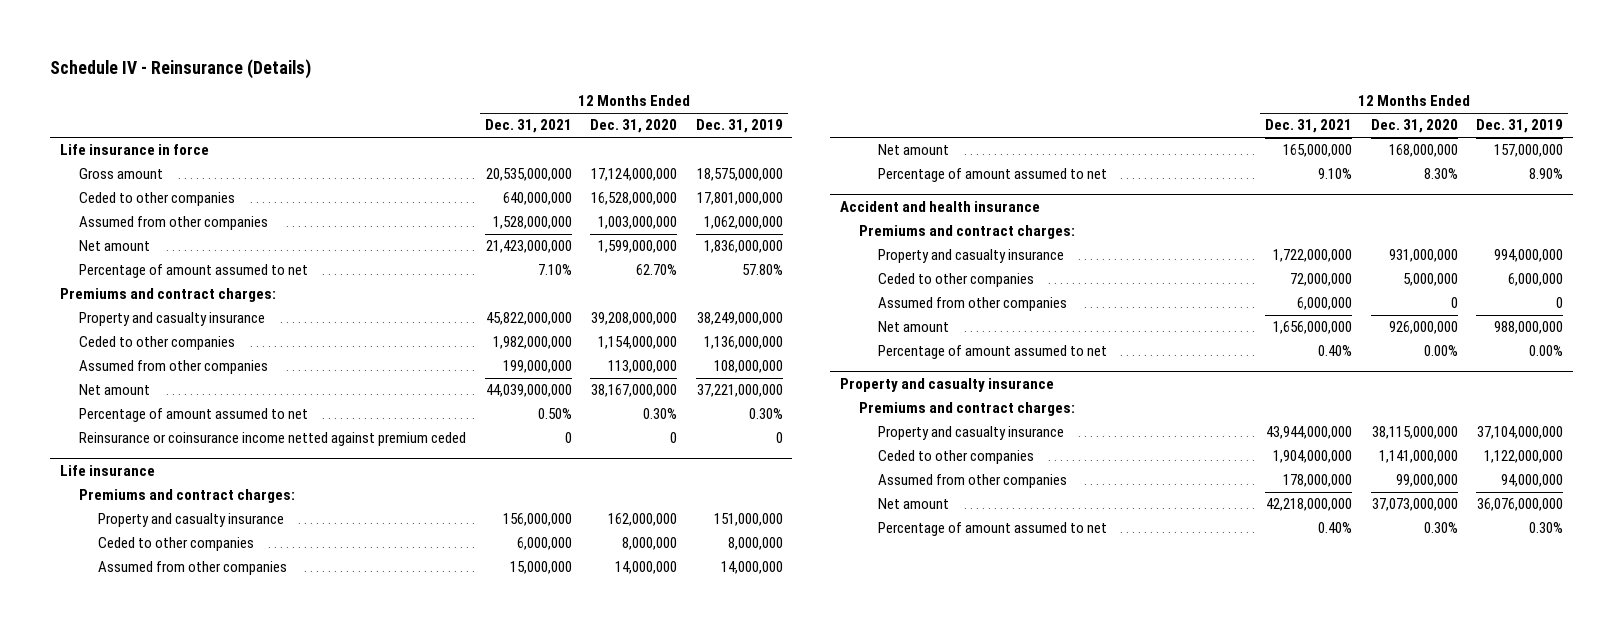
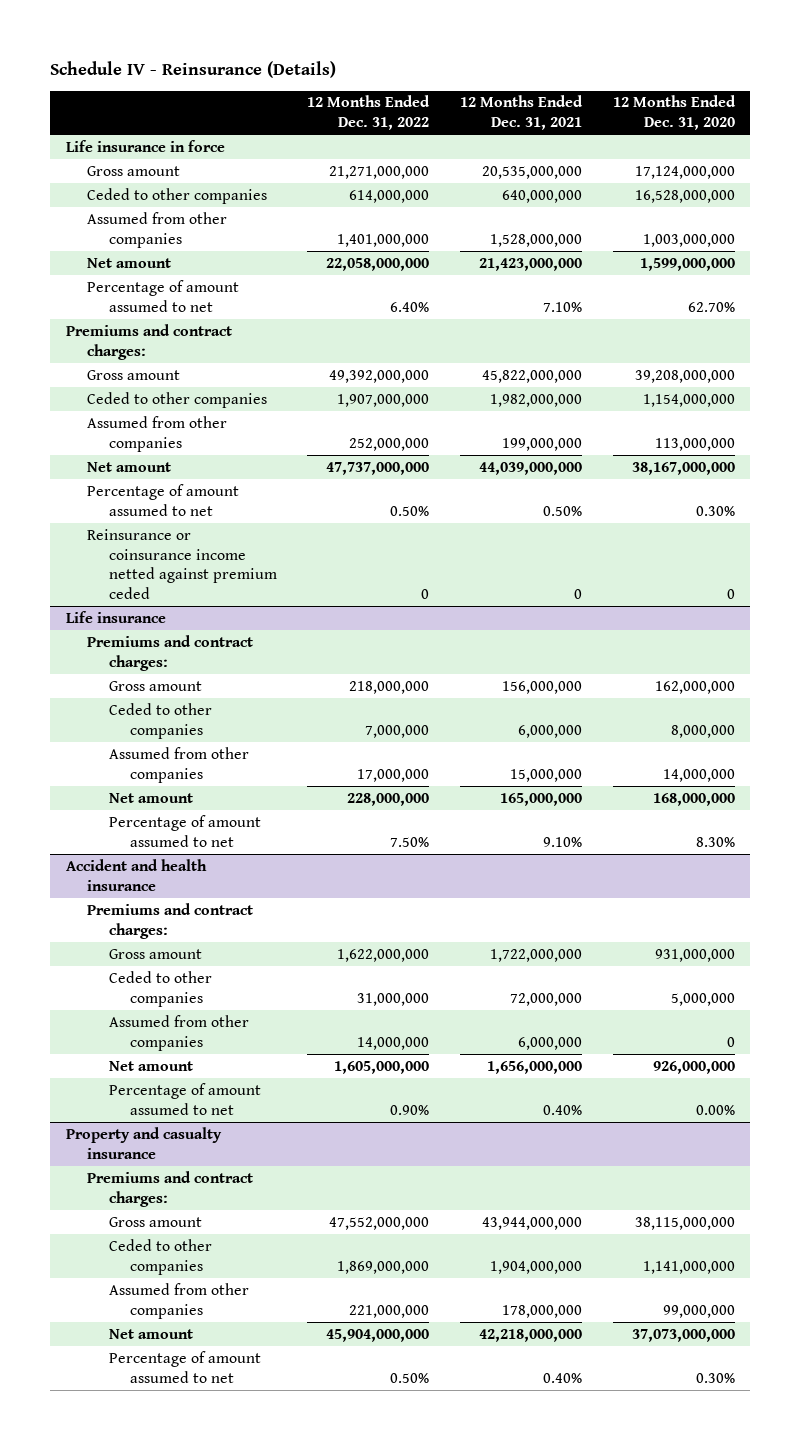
[696,119,784,134] Dec. 31, 2019 -> none
none -> [307,95,431,131] 12 Months Ended Dec. 31, 2022
[78,312,265,327] Property and casualty insurance -> [87,369,181,380] Gross amount
[97,513,284,528] Property and casualty insurance -> [108,680,202,691] Gross amount
[878,249,1065,264] Property and casualty insurance -> [108,948,202,959] Gross amount
[878,426,1065,441] Property and casualty insurance -> [108,1216,202,1227] Gross amount

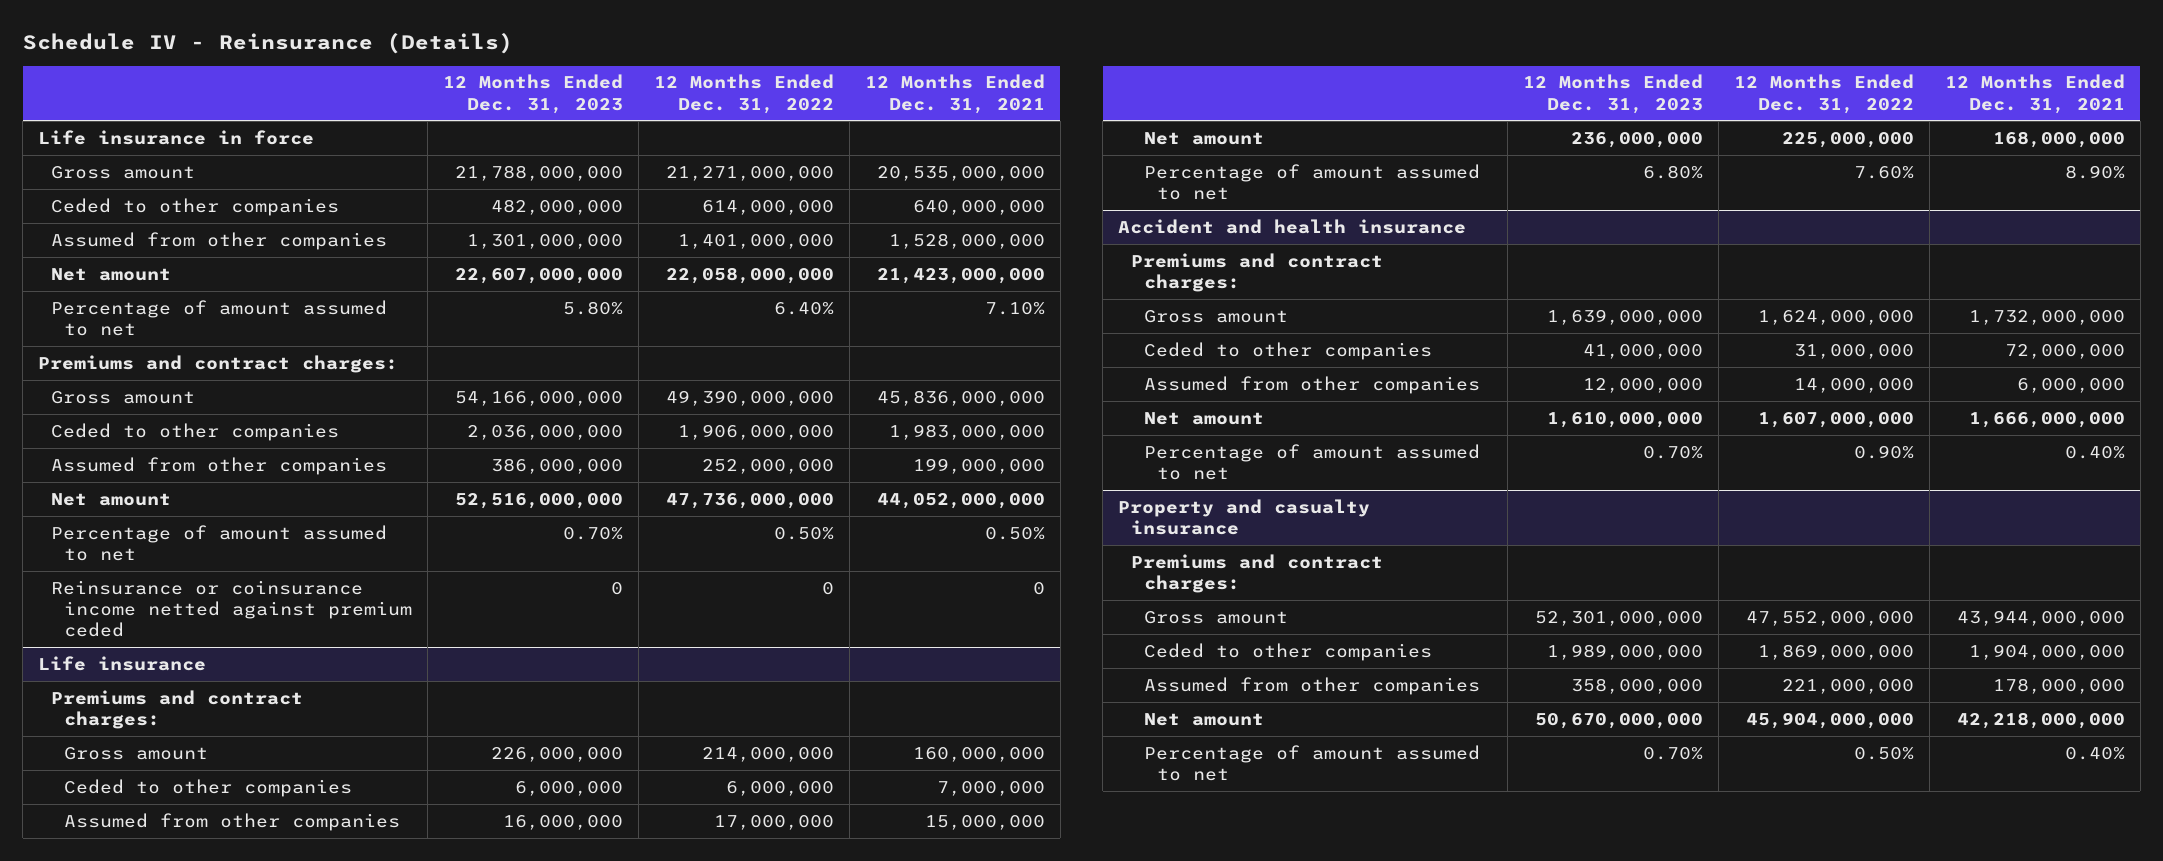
[612,95,736,131] 12 Months Ended Dec. 31, 2020 -> none
none -> [442,74,623,114] 12 Months Ended Dec. 31, 2023
[329,369,430,383] 49,392,000,000 -> [665,389,834,406] 49,390,000,000
[481,369,582,383] 45,822,000,000 -> [876,389,1045,406] 45,836,000,000
[337,393,430,407] 1,907,000,000 -> [677,423,834,440] 1,906,000,000
[489,393,582,407] 1,982,000,000 -> [888,423,1045,440] 1,983,000,000
[326,461,430,475] 47,737,000,000 -> [665,492,834,509] 47,736,000,000
[478,461,582,475] 44,039,000,000 -> [876,492,1045,509] 44,052,000,000
[349,680,430,694] 218,000,000 -> [701,746,834,762] 214,000,000
[501,680,582,694] 156,000,000 -> [912,746,1045,762] 160,000,000
[365,724,430,738] 7,000,000 -> [725,780,834,796] 6,000,000
[517,724,582,738] 6,000,000 -> [936,780,1045,796] 7,000,000
[347,792,430,806] 228,000,000 -> [1781,131,1914,148] 225,000,000
[499,792,582,806] 165,000,000 -> [1992,130,2125,148] 168,000,000
[390,836,430,847] 7.50% -> [1853,165,1914,179] 7.60%
[542,836,582,847] 9.10% -> [2064,164,2125,179] 8.90%
[337,948,430,962] 1,622,000,000 -> [1757,309,1914,325] 1,624,000,000
[489,948,582,962] 1,722,000,000 -> [1968,309,2125,325] 1,732,000,000
[334,1060,430,1074] 1,605,000,000 -> [1757,411,1914,428] 1,607,000,000
[486,1060,582,1074] 1,656,000,000 -> [1968,411,2125,428] 1,666,000,000

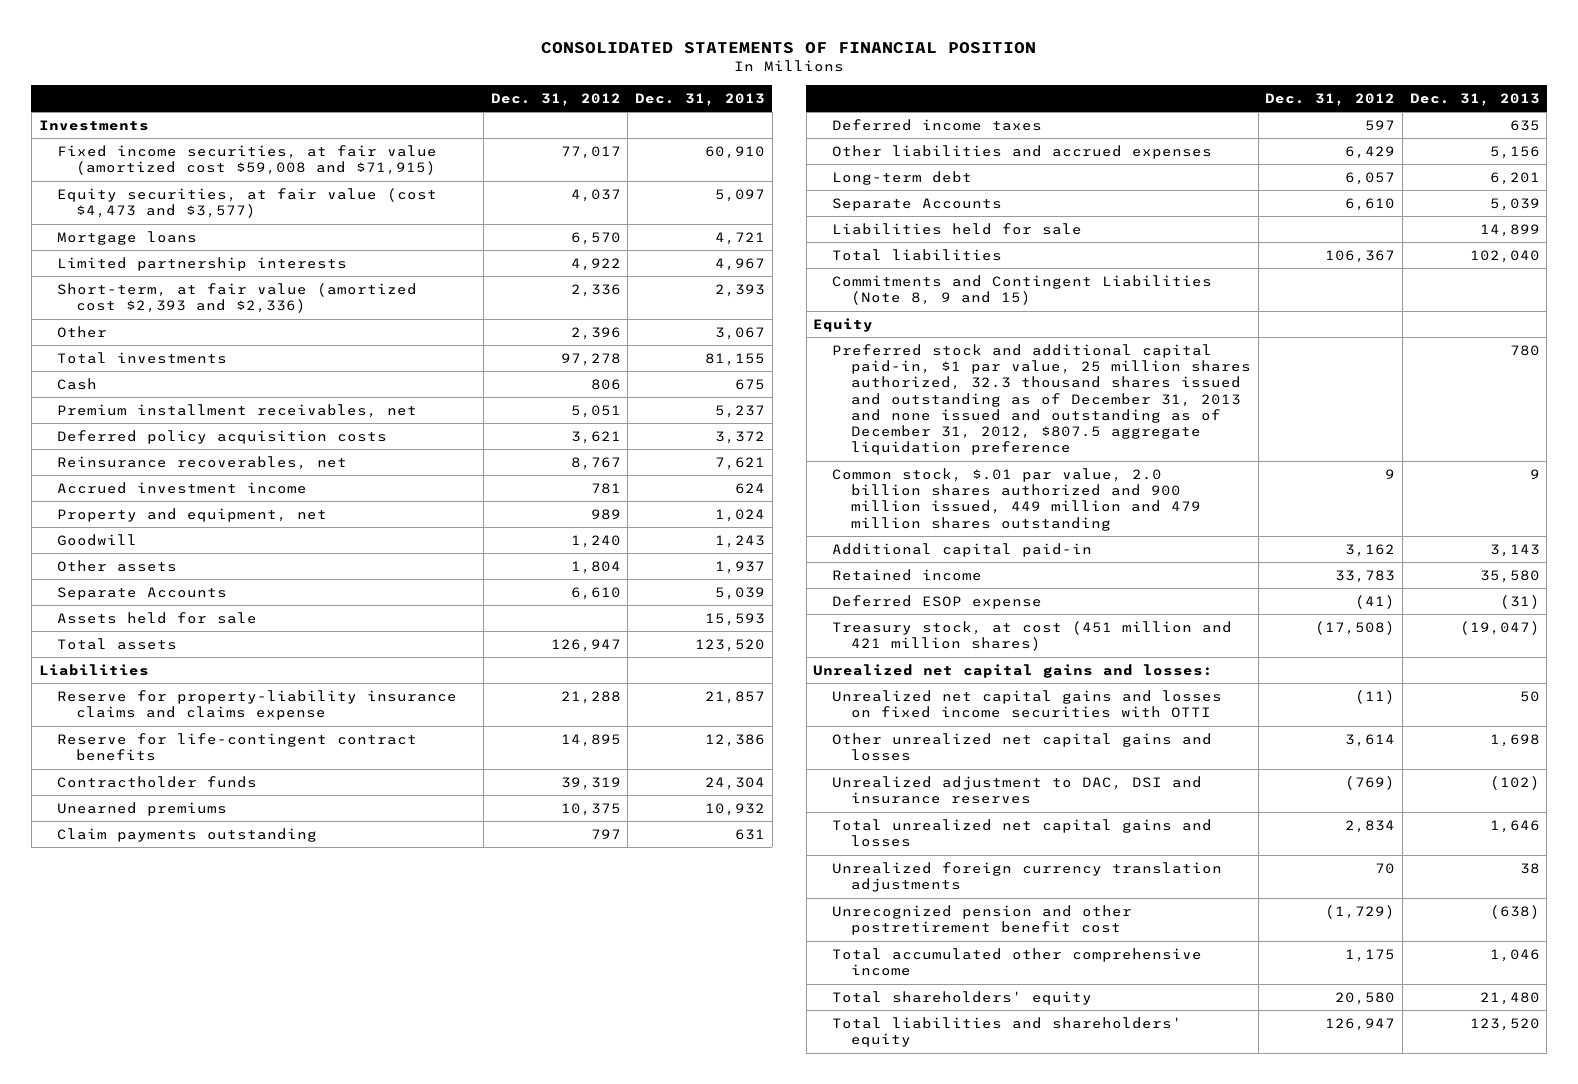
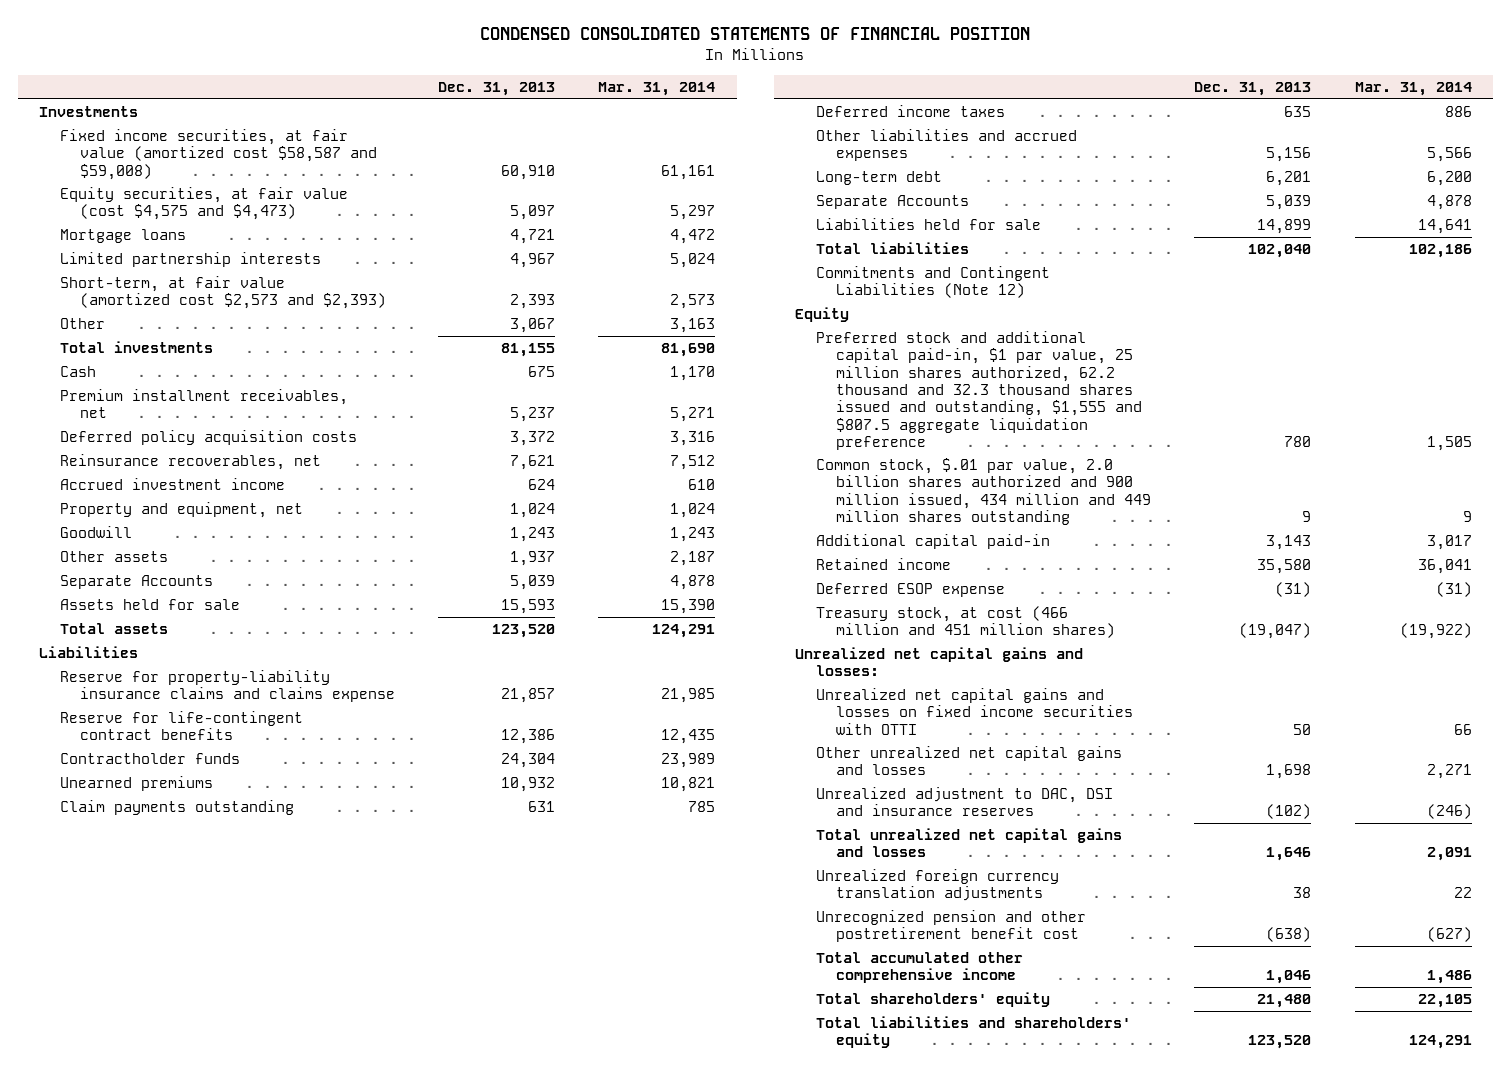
[541,41,1037,54] CONSOLIDATED STATEMENTS OF FINANCIAL POSITION -> [480,27,1031,41] CONDENSED CONSOLIDATED STATEMENTS OF FINANCIAL POSITION
[490,92,621,106] Dec. 31, 2012 -> none
none -> [598,82,716,97] Mar. 31, 2014
[57,145,438,176] Fixed income securities, at fair value (amortized cost $59,008 and $71,915) -> [59,128,377,180] Fixed income securities, at fair value (amortized cost $58,587 and $59,008)
[57,188,438,219] Equity securities, at fair value (cost $4,473 and $3,577) -> [59,186,348,221] Equity securities, at fair value (cost $4,575 and $4,473)
[57,283,418,314] Short-term, at fair value (amortized cost $2,393 and $2,336) -> [59,275,386,310] Short-term, at fair value (amortized cost $2,573 and $2,393)
[832,275,1213,306] Commitments and Contingent Liabilities (Note 8, 9 and 15) -> [815,265,1050,299] Commitments and Contingent Liabilities (Note 12)
[832,344,1251,456] Preferred stock and additional capital paid-in, $1 par value, 25 million shares authorized, 32.3 thousand shares issued and outstanding as of December 31, 2013 and none issued and outstanding as of December 31, 2012, $807.5 aggregate liquidation preference -> [815,330,1143,450] Preferred stock and additional capital paid-in, $1 par value, 25 million shares authorized, 62.2 thousand and 32.3 thousand shares issued and outstanding, $1,555 and $807.5 aggregate liquidation preference
[832,468,1201,531] Common stock, $.01 par value, 2.0 billion shares authorized and 900 million issued, 449 million and 479 million shares outstanding -> [815,457,1152,525] Common stock, $.01 par value, 2.0 billion shares authorized and 900 million issued, 434 million and 449 million shares outstanding
[832,621,1233,652] Treasury stock, at cost (451 million and 421 million shares) -> [815,605,1116,639] Treasury stock, at cost (466 million and 451 million shares)

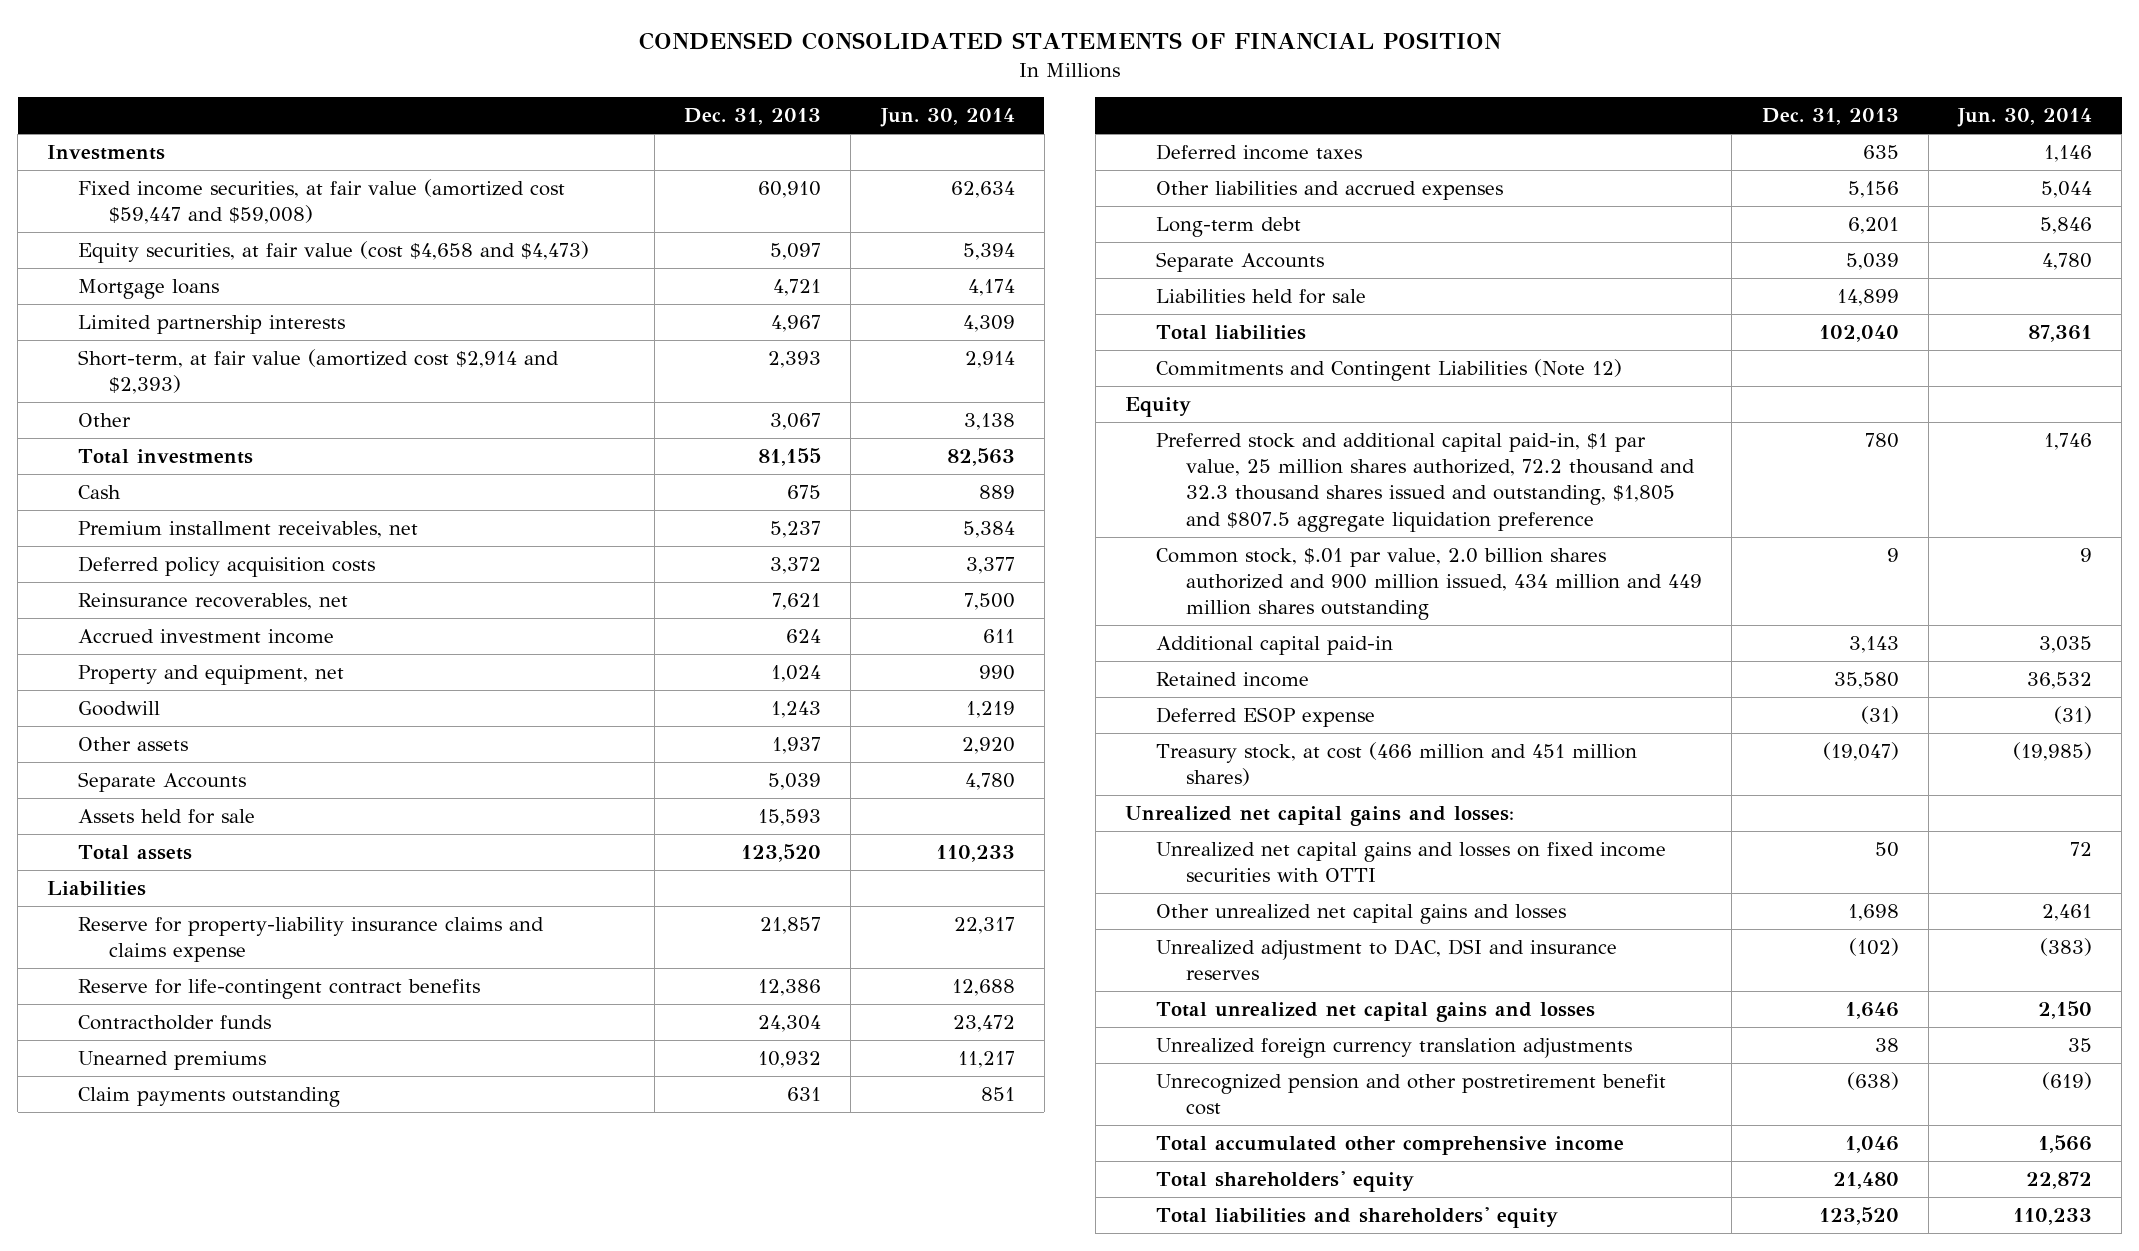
[598,82,716,97] Mar. 31, 2014 -> none
none -> [879,108,1015,128] Jun. 30, 2014
[59,128,377,180] Fixed income securities, at fair value (amortized cost $58,587 and $59,008) -> [78,179,566,225] Fixed income securities, at fair value (amortized cost $59,447 and $59,008)
[59,186,348,221] Equity securities, at fair value (cost $4,575 and $4,473) -> [78,241,590,264] Equity securities, at fair value (cost $4,658 and $4,473)
[59,275,386,310] Short-term, at fair value (amortized cost $2,573 and $2,393) -> [78,349,560,395] Short-term, at fair value (amortized cost $2,914 and $2,393)
[815,330,1143,450] Preferred stock and additional capital paid-in, $1 par value, 25 million shares authorized, 62.2 thousand and 32.3 thousand shares issued and outstanding, $1,555 and $807.5 aggregate liquidation preference -> [1155,433,1696,532] Preferred stock and additional capital paid-in, $1 par value, 25 million shares authorized, 72.2 thousand and 32.3 thousand shares issued and outstanding, $1,805 and $807.5 aggregate liquidation preference

